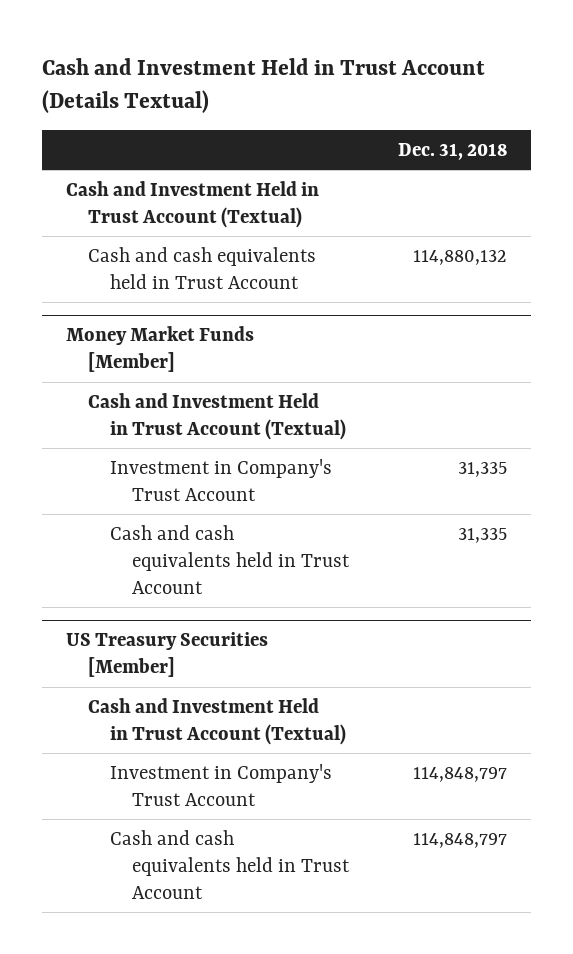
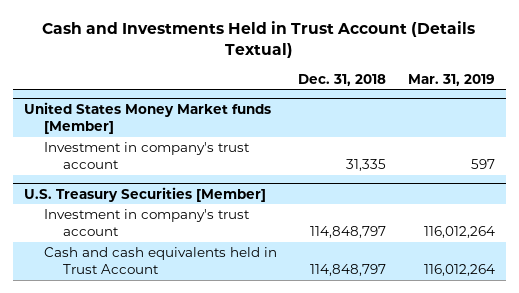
[41,58,485,114] Cash and Investment Held in Trust Account (Details Textual) -> [42,21,476,59] Cash and Investments Held in Trust Account (Details Textual)
none -> [407,73,495,86] Mar. 31, 2019
[66,180,320,228] Cash and Investment Held in Trust Account (Textual) -> none
[88,246,317,289] Cash and cash equivalents held in Trust Account -> none
[88,392,346,440] Cash and Investment Held in Trust Account (Textual) -> none
[109,524,350,594] Cash and cash equivalents held in Trust Account -> none
[88,697,346,745] Cash and Investment Held in Trust Account (Textual) -> none
[66,326,255,373] Money Market Funds [Member] -> [23,101,271,134] United States Money Market funds [Member]
[109,458,332,501] Investment in Company's Trust Account -> [43,142,250,170] Investment in company's trust account
[66,632,269,678] US Treasury Securities [Member] -> [23,186,266,202] U.S. Treasury Securities [Member]
[109,763,332,806] Investment in Company's Trust Account -> [43,209,250,237] Investment in company's trust account

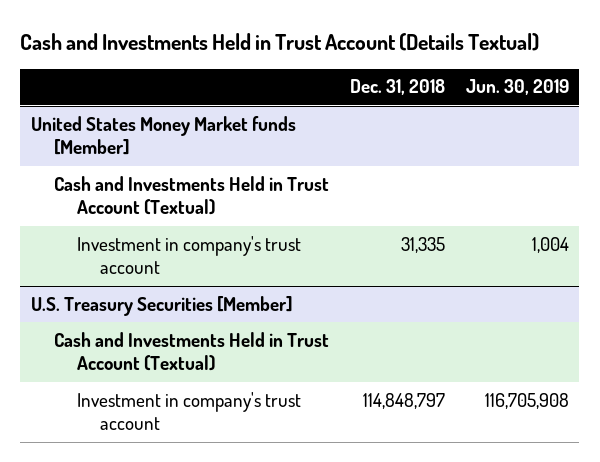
[407,73,495,86] Mar. 31, 2019 -> none
none -> [465,79,569,96] Jun. 30, 2019
none -> [54,175,330,216] Cash and Investments Held in Trust Account (Textual)
none -> [54,331,330,372] Cash and Investments Held in Trust Account (Textual)
[43,247,277,275] Cash and cash equivalents held in Trust Account -> none

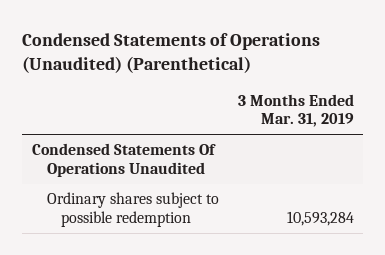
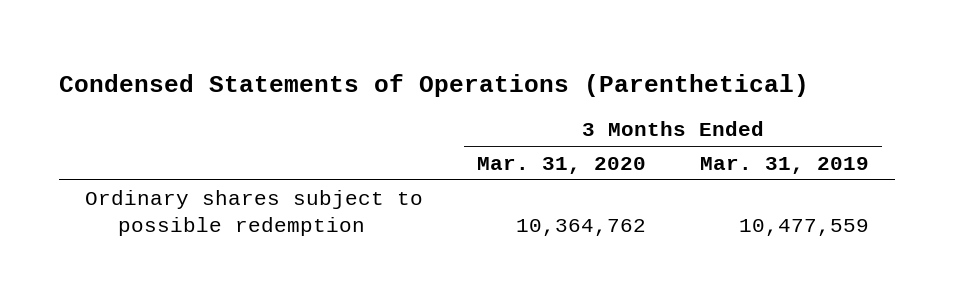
[22,33,321,73] Condensed Statements of Operations (Unaudited) (Parenthetical) -> [58,73,809,97] Condensed Statements of Operations (Parenthetical)
none -> [477,156,647,174] Mar. 31, 2020
[31,143,216,178] Condensed Statements Of Operations Unaudited -> none
[286,211,354,227] 10,593,284 -> [738,218,869,236] 10,477,559

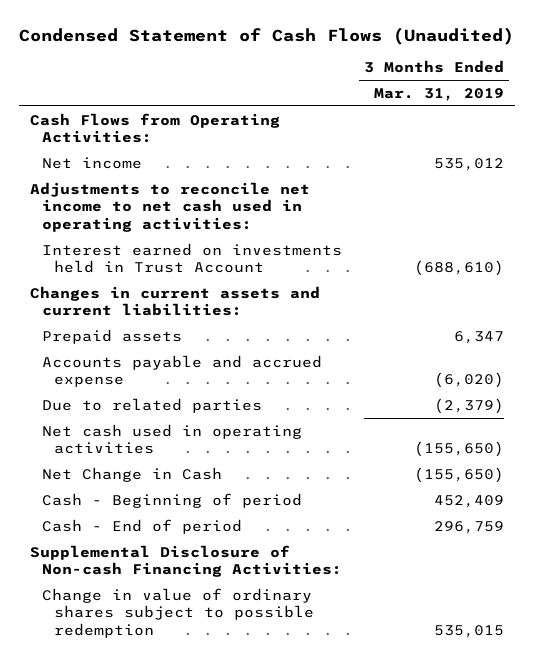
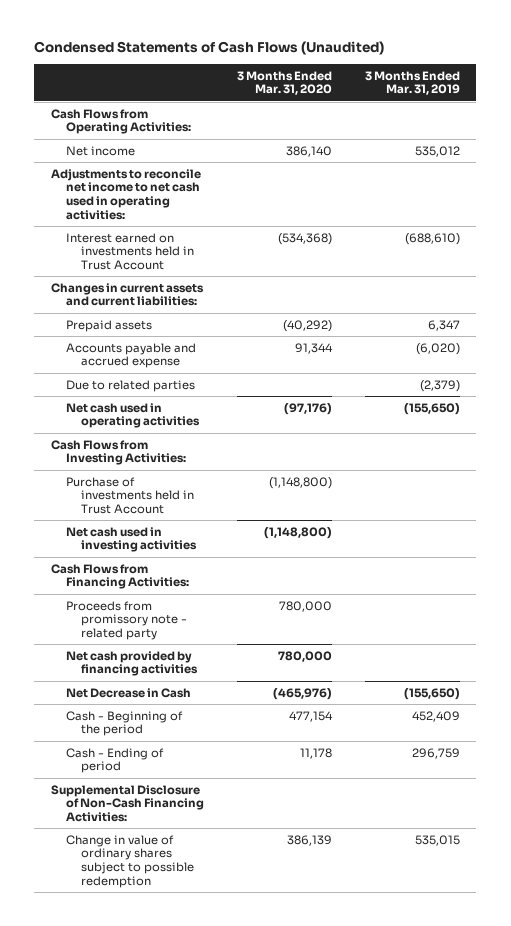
[19,26,515,45] Condensed Statement of Cash Flows (Unaudited) -> [34,41,385,56] Condensed Statements of Cash Flows (Unaudited)
none -> [236,70,332,96] 3 Months Ended Mar. 31, 2020
none -> [50,439,186,466] Cash Flows from Investing Activities:
none -> [65,476,194,515] Purchase of investments held in Trust Account
none -> [65,526,197,553] Net cash used in investing activities
none -> [50,563,189,590] Cash Flows from Financing Activities:
none -> [65,600,187,641] Proceeds from promissory note - related party
none -> [65,650,198,677] Net cash provided by financing activities
[42,466,223,482] Net Change in Cash -> [65,687,191,698] Net Decrease in Cash
[42,492,303,508] Cash - Beginning of period -> [65,710,183,737] Cash - Beginning of the period
[42,518,243,534] Cash - End of period -> [65,747,164,774] Cash - Ending of period
[30,544,343,578] Supplemental Disclosure of Non-cash Financing Activities: -> [50,784,204,823] Supplemental Disclosure of Non-Cash Financing Activities:

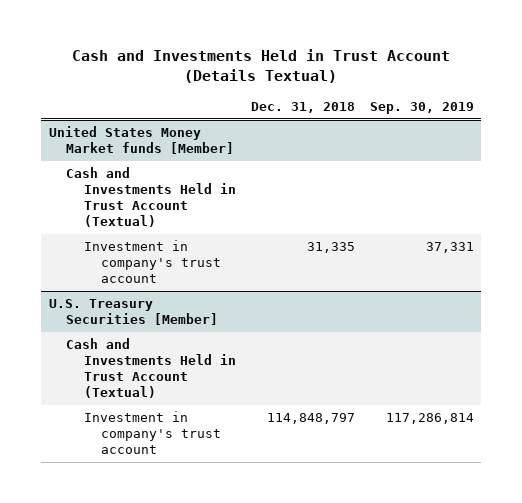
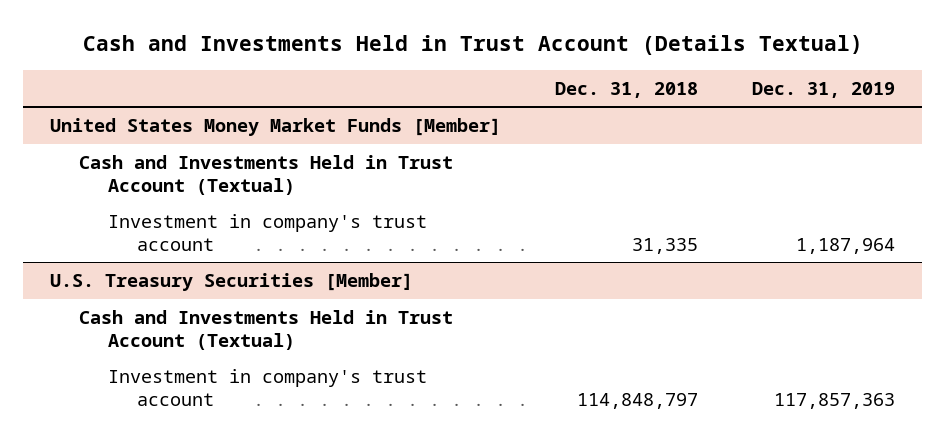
[369,102,474,115] Sep. 30, 2019 -> none
none -> [752,81,896,98] Dec. 31, 2019
[48,126,235,155] United States Money Market funds [Member] -> [49,117,501,136] United States Money Market Funds [Member]

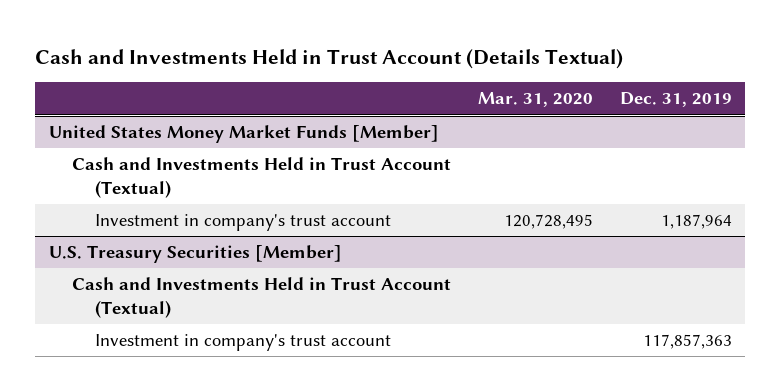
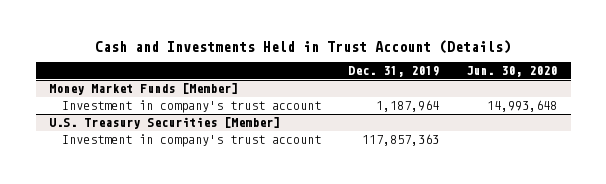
[35,48,624,69] Cash and Investments Held in Trust Account (Details Textual) -> [95,39,512,54] Cash and Investments Held in Trust Account (Details)
[477,92,593,108] Mar. 31, 2020 -> none
none -> [466,65,558,77] Jun. 30, 2020
[71,157,451,199] Cash and Investments Held in Trust Account (Textual) -> none
[48,125,439,144] United States Money Market Funds [Member] -> [49,83,239,96] Money Market Funds [Member]
[71,277,451,319] Cash and Investments Held in Trust Account (Textual) -> none

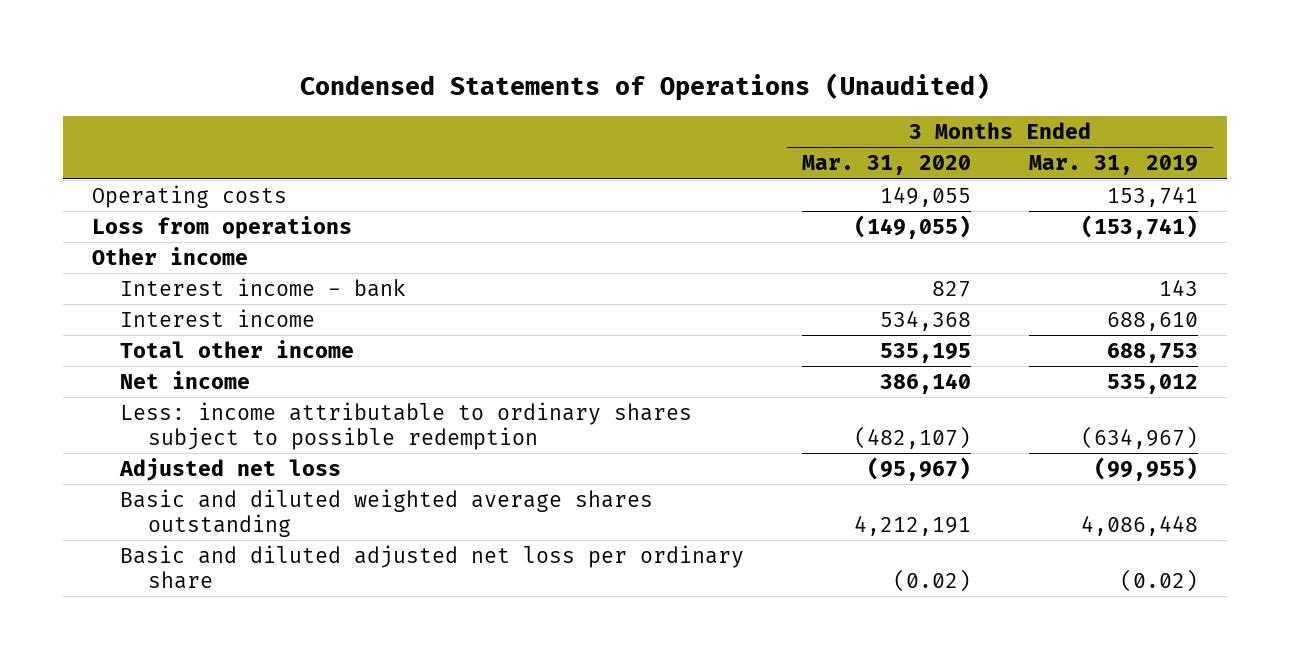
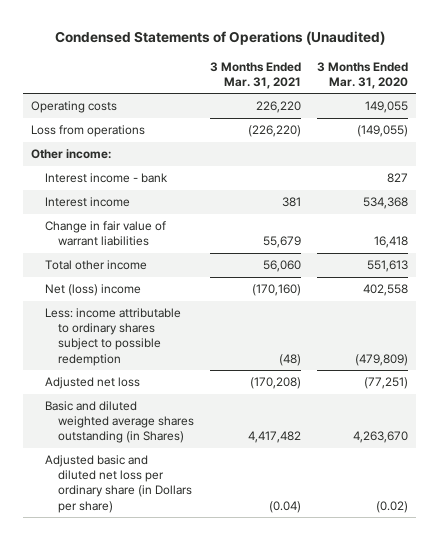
[1029,155,1199,176] Mar. 31, 2019 -> none
none -> [210,61,302,89] 3 Months Ended Mar. 31, 2021
[91,246,248,265] Other income -> [31,149,112,160] Other income:
none -> [44,221,166,247] Change in fair value of warrant liabilities
[880,342,972,363] 535,195 -> [367,260,409,273] 551,613
[119,370,250,389] Net income -> [44,284,141,297] Net (loss) income
[880,372,972,394] 386,140 -> [363,284,409,297] 402,558
[854,425,972,449] (482,107) -> [355,353,409,366] (479,809)
[867,456,972,481] (95,967) -> [364,377,409,390] (77,251)
[119,488,653,537] Basic and diluted weighted average shares outstanding -> [44,401,195,444] Basic and diluted weighted average shares outstanding (in Shares)
[854,514,972,536] 4,212,191 -> [353,431,409,444] 4,263,670
[119,544,744,589] Basic and diluted adjusted net loss per ordinary share -> [44,455,193,513] Adjusted basic and diluted net loss per ordinary share (in Dollars per share)

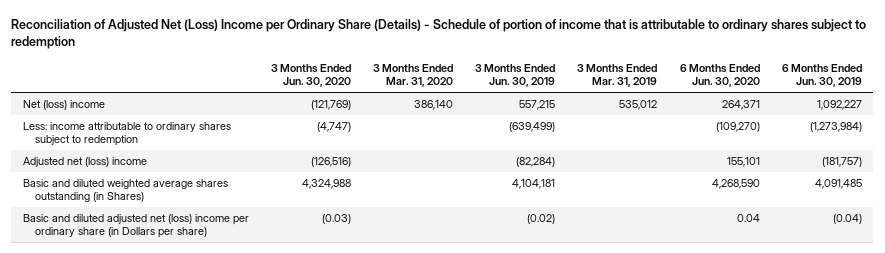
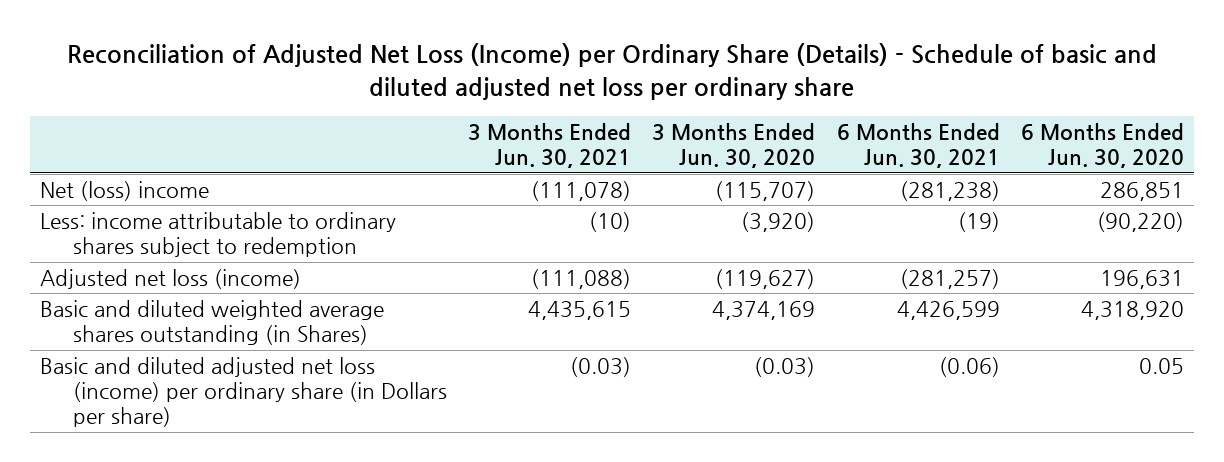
[11,18,867,49] Reconciliation of Adjusted Net (Loss) Income per Ordinary Share (Details) - Schedule of portion of income that is attributable to ordinary shares subject to redemption -> [67,43,1158,101] Reconciliation of Adjusted Net Loss (Income) per Ordinary Share (Details) - Schedule of basic and diluted adjusted net loss per ordinary share
[373,63,454,88] 3 Months Ended Mar. 31, 2020 -> none
[475,63,556,88] 3 Months Ended Jun. 30, 2019 -> none
[577,63,658,88] 3 Months Ended Mar. 31, 2019 -> none
[781,63,862,88] 6 Months Ended Jun. 30, 2019 -> none
none -> [467,123,631,169] 3 Months Ended Jun. 30, 2021
none -> [836,123,1000,169] 6 Months Ended Jun. 30, 2021
[310,99,351,110] (121,769) -> [715,181,816,202] (115,707)
[721,99,760,110] 264,371 -> [1099,182,1184,202] 286,851
[316,121,351,132] (4,747) -> [741,212,816,233] (3,920)
[715,121,760,132] (109,270) -> [1096,212,1184,233] (90,220)
[22,156,147,167] Adjusted net (loss) income -> [40,269,302,290] Adjusted net loss (income)
[310,156,351,167] (126,516) -> [715,269,816,290] (119,627)
[726,156,760,167] 155,101 -> [1099,270,1184,290] 196,631
[301,178,351,189] 4,324,988 -> [712,301,816,321] 4,374,169
[711,178,760,189] 4,268,590 -> [1080,301,1184,321] 4,318,920
[22,213,249,239] Basic and diluted adjusted net (loss) income per ordinary share (in Dollars per share) -> [40,357,447,428] Basic and diluted adjusted net loss (income) per ordinary share (in Dollars per share)
[736,213,760,222] 0.04 -> [1138,358,1184,375] 0.05

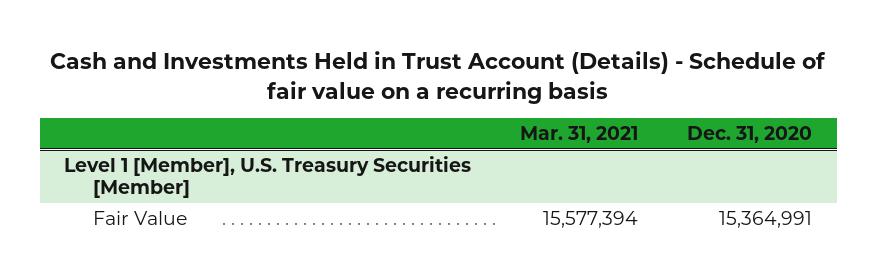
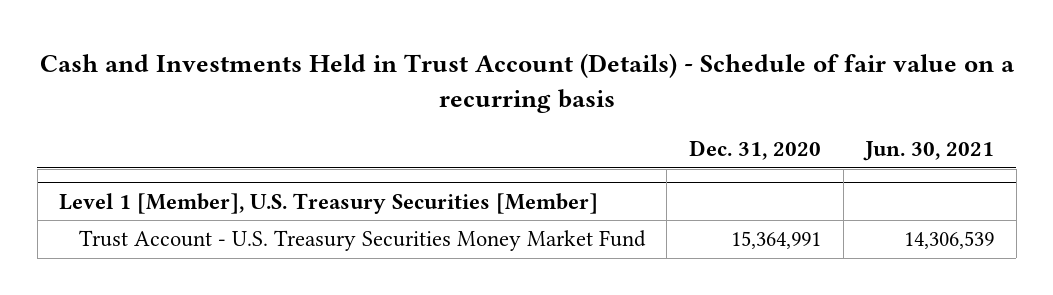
[520,126,639,144] Mar. 31, 2021 -> none
none -> [863,140,995,161] Jun. 30, 2021
[92,211,187,226] Fair Value -> [78,230,646,252] Trust Account - U.S. Treasury Securities Money Market Fund

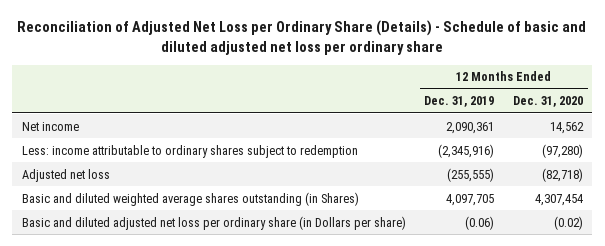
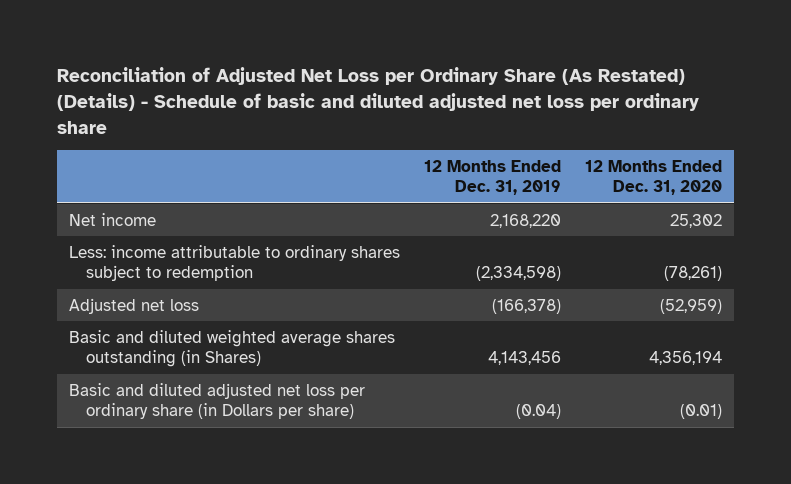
[17,19,587,55] Reconciliation of Adjusted Net Loss per Ordinary Share (Details) - Schedule of basic and diluted adjusted net loss per ordinary share -> [56,67,699,134] Reconciliation of Adjusted Net Loss per Ordinary Share (As Restated) (Details) - Schedule of basic and diluted adjusted net loss per ordinary share
[446,121,495,134] 2,090,361 -> [490,213,562,228] 2,168,220
[549,121,584,134] 14,562 -> [670,213,723,228] 25,302
[438,143,495,158] (2,345,916) -> [476,266,562,282] (2,334,598)
[541,143,583,158] (97,280) -> [664,266,723,282] (78,261)
[447,167,495,182] (255,555) -> [492,298,562,314] (166,378)
[541,167,583,182] (82,718) -> [660,298,723,314] (52,959)
[446,193,495,206] 4,097,705 -> [488,351,562,366] 4,143,456
[534,193,583,206] 4,307,454 -> [649,351,723,366] 4,356,194
[465,215,495,230] (0.06) -> [516,404,562,420] (0.04)
[553,215,583,230] (0.02) -> [680,404,723,420] (0.01)

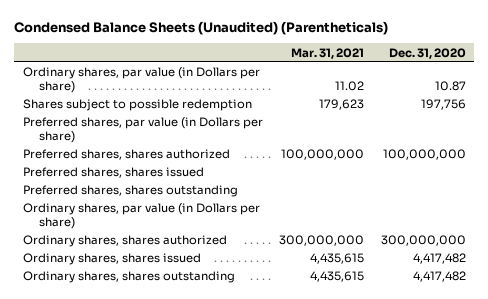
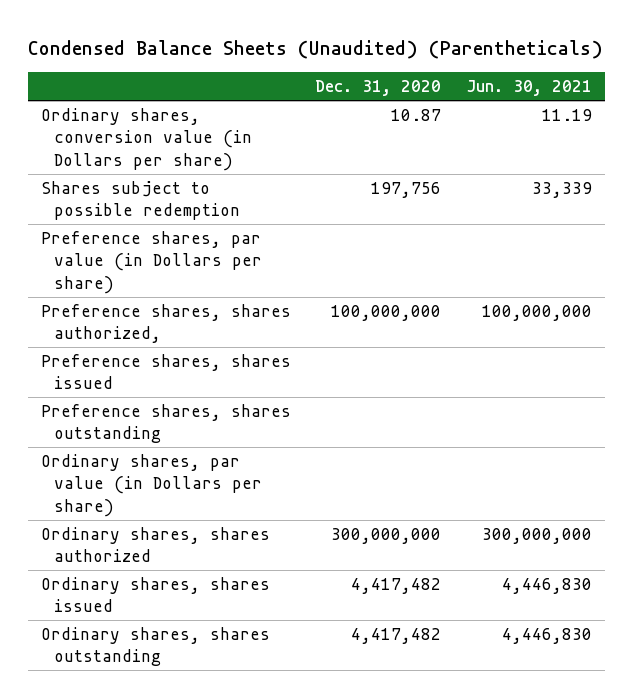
[291,47,365,59] Mar. 31, 2021 -> none
none -> [466,80,593,97] Jun. 30, 2021
[22,67,260,94] Ordinary shares, par value (in Dollars per share) -> [40,108,252,171] Ordinary shares, conversion value (in Dollars per share)
[22,117,263,144] Preferred shares, par value (in Dollars per share) -> [40,231,262,294] Preference shares, par value (in Dollars per share)
[22,149,230,161] Preferred shares, shares authorized -> [40,304,291,344] Preference shares, shares authorized,
[22,167,204,179] Preferred shares, shares issued -> [40,354,291,390] Preference shares, shares issued
[22,185,238,198] Preferred shares, shares outstanding -> [40,404,291,444] Preference shares, shares outstanding

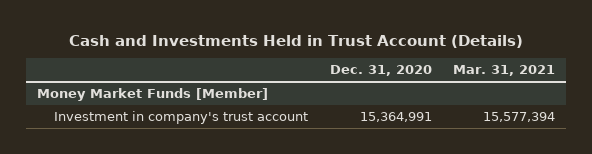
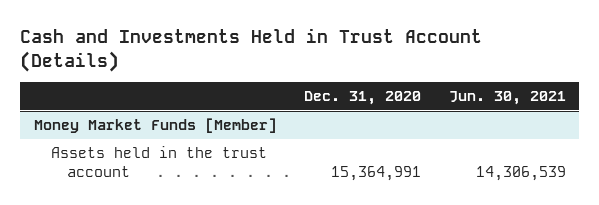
[452,65,555,77] Mar. 31, 2021 -> none
none -> [448,91,566,106] Jun. 30, 2021
[54,111,309,125] Investment in company's trust account -> [50,146,267,177] Assets held in the trust account

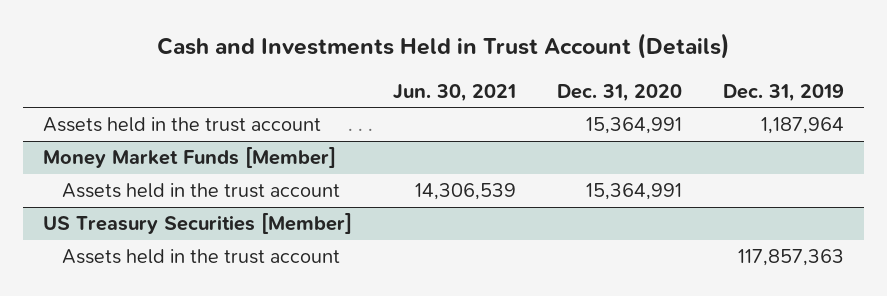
none -> [722,83,844,102] Dec. 31, 2019
none -> [43,117,322,133] Assets held in the trust account
none -> [43,213,353,235] US Treasury Securities [Member]
none -> [62,249,341,265] Assets held in the trust account

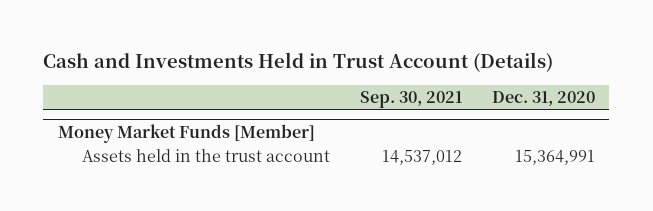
[393,83,517,102] Jun. 30, 2021 -> none
[722,83,844,102] Dec. 31, 2019 -> none
none -> [360,90,463,108] Sep. 30, 2021
[43,117,322,133] Assets held in the trust account -> none
[43,213,353,235] US Treasury Securities [Member] -> none
[62,249,341,265] Assets held in the trust account -> none

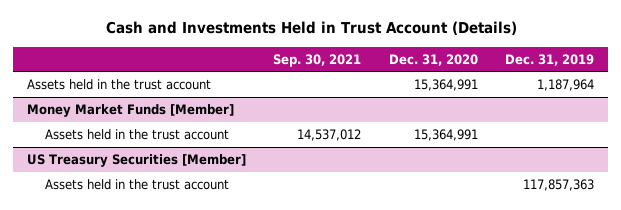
none -> [505,53,595,66] Dec. 31, 2019
none -> [26,79,211,91] Assets held in the trust account
none -> [26,154,246,168] US Treasury Securities [Member]
none -> [45,179,230,191] Assets held in the trust account

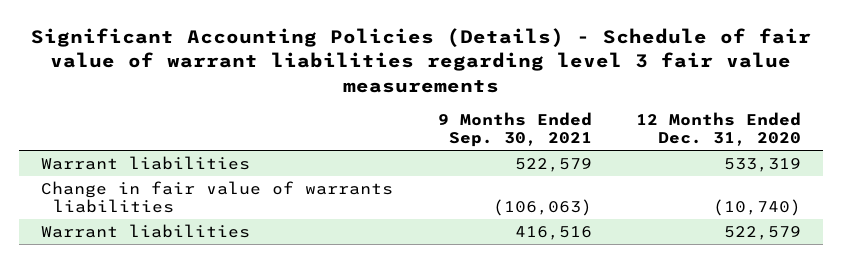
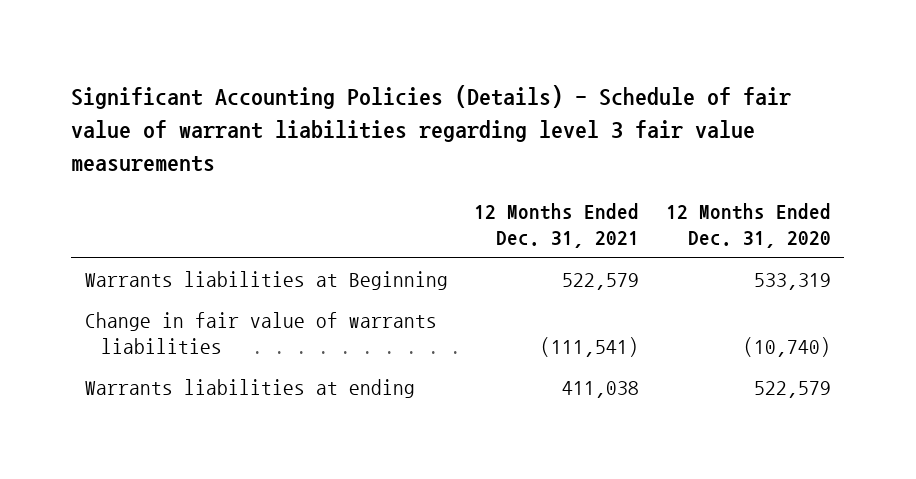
[437,112,592,148] 9 Months Ended Sep. 30, 2021 -> none
none -> [474,203,640,248] 12 Months Ended Dec. 31, 2021
[41,156,251,171] Warrant liabilities -> [84,271,448,291] Warrants liabilities at Beginning
[41,224,251,239] Warrant liabilities -> [84,379,415,399] Warrants liabilities at ending

